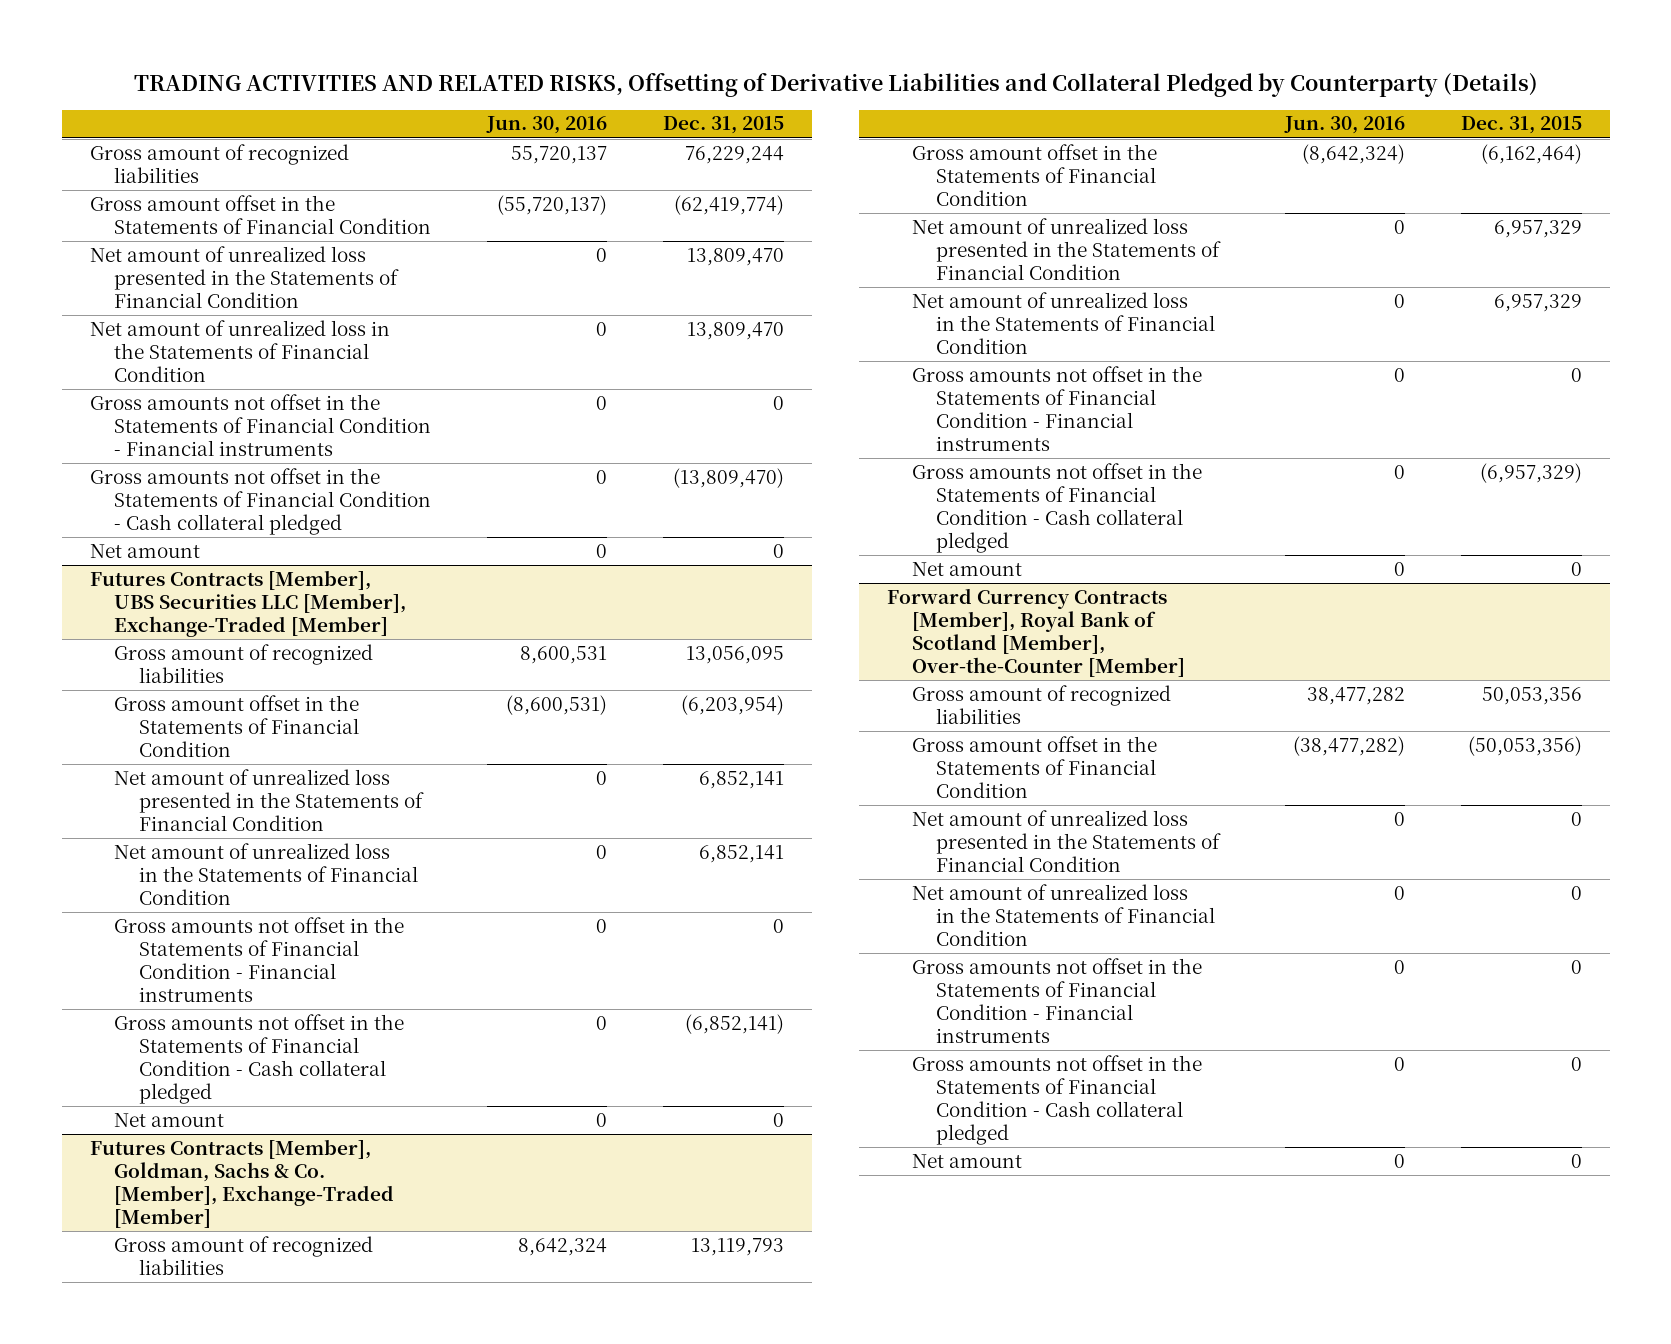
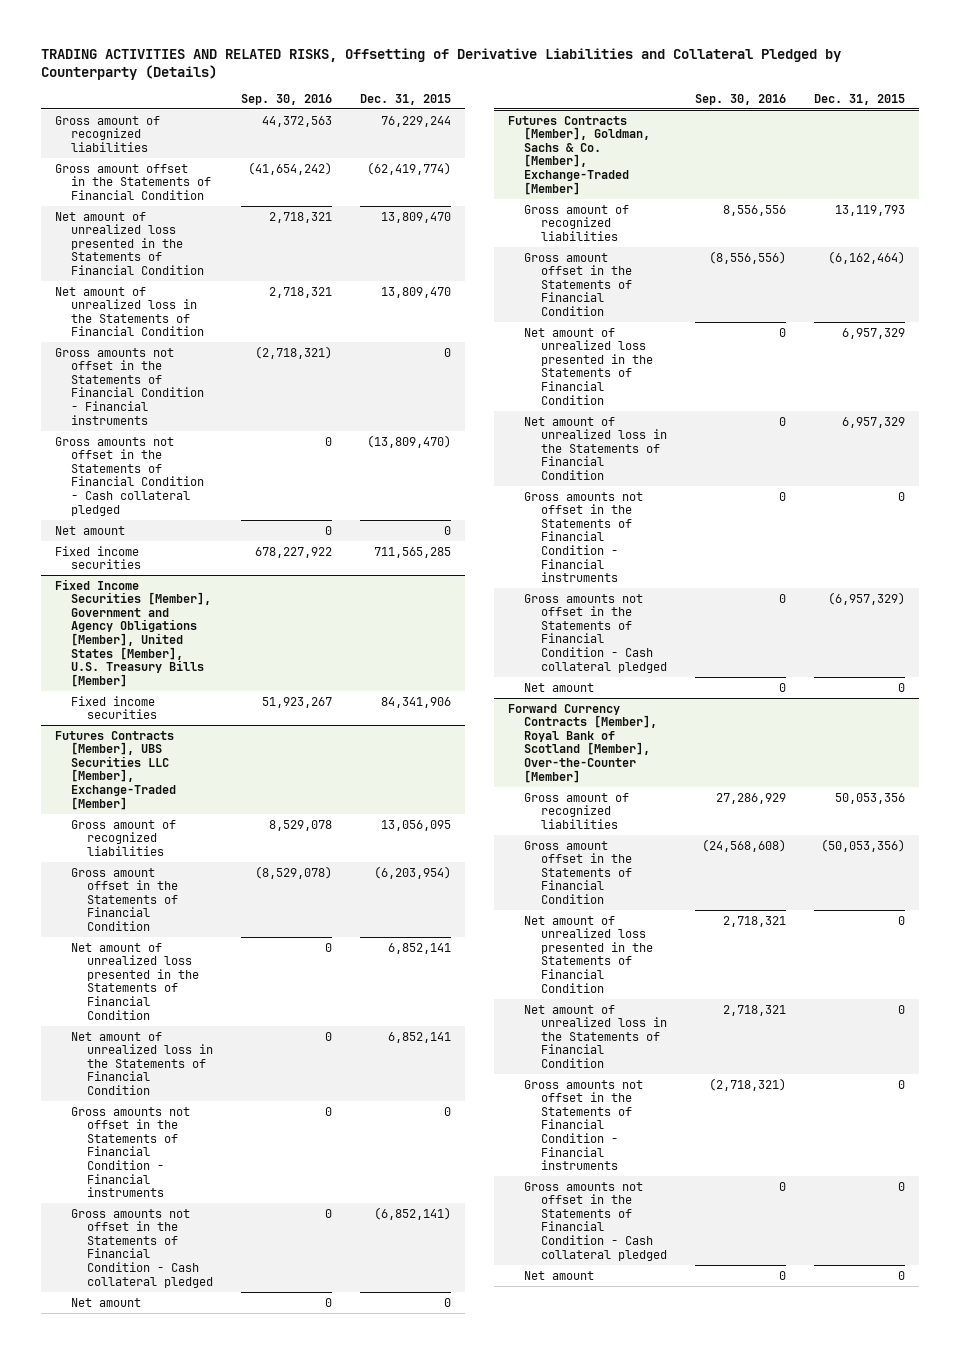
[486,116,608,135] Jun. 30, 2016 -> none
none -> [241,93,333,105] Sep. 30, 2016
none -> [54,545,141,570] Fixed income securities
none -> [54,578,211,687] Fixed Income Securities [Member], Government and Agency Obligations [Member], United States [Member], U.S. Treasury Bills [Member]
none -> [70,695,157,720] Fixed income securities

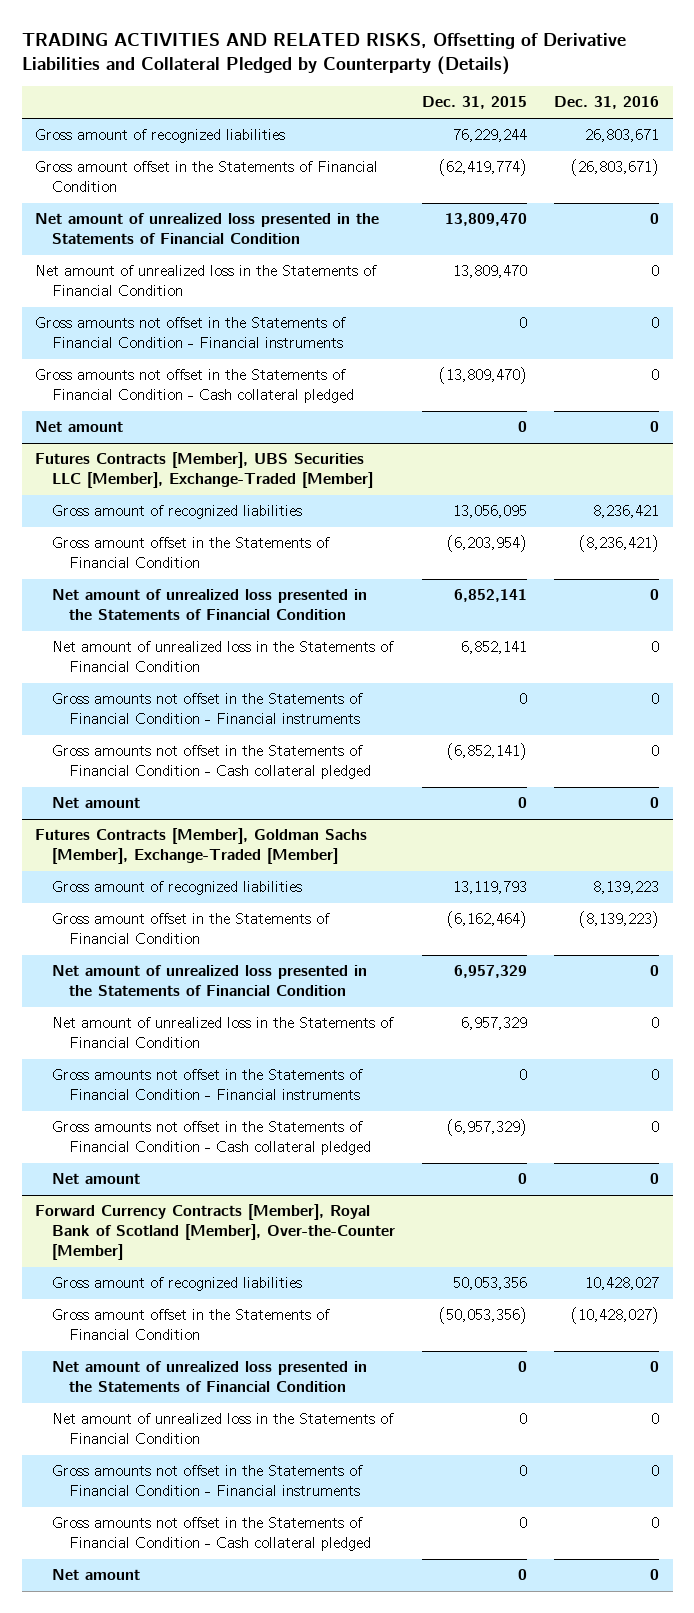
[241,93,333,105] Sep. 30, 2016 -> none
none -> [554,96,660,110] Dec. 31, 2016
[54,545,141,570] Fixed income securities -> none
[54,578,211,687] Fixed Income Securities [Member], Government and Agency Obligations [Member], United States [Member], U.S. Treasury Bills [Member] -> none
[70,695,157,720] Fixed income securities -> none
[508,115,651,195] Futures Contracts [Member], Goldman, Sachs & Co. [Member], Exchange-Traded [Member] -> [35,828,368,865] Futures Contracts [Member], Goldman Sachs [Member], Exchange-Traded [Member]

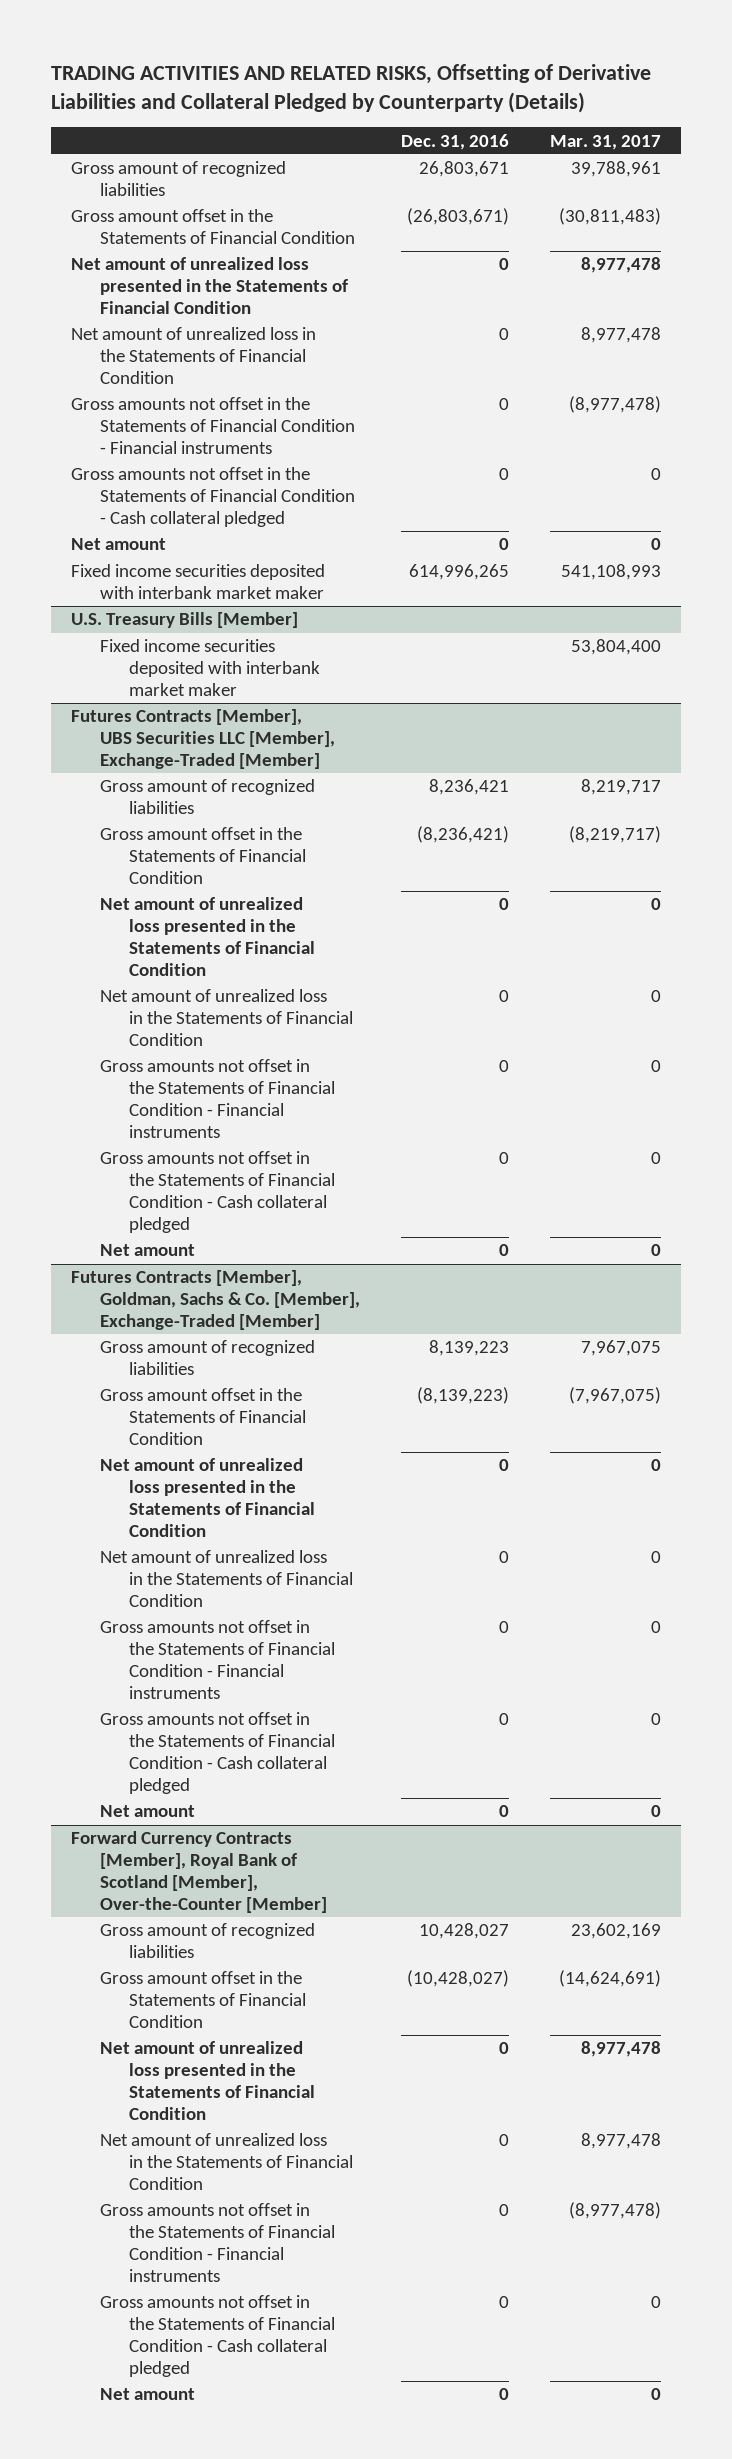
[422,96,528,110] Dec. 31, 2015 -> none
none -> [549,134,661,150] Mar. 31, 2017
none -> [71,564,326,600] Fixed income securities deposited with interbank market maker
none -> [71,612,299,629] U.S. Treasury Bills [Member]
none -> [100,639,320,696] Fixed income securities deposited with interbank market maker
[35,828,368,865] Futures Contracts [Member], Goldman Sachs [Member], Exchange-Traded [Member] -> [71,1270,361,1330] Futures Contracts [Member], Goldman, Sachs & Co. [Member], Exchange-Traded [Member]

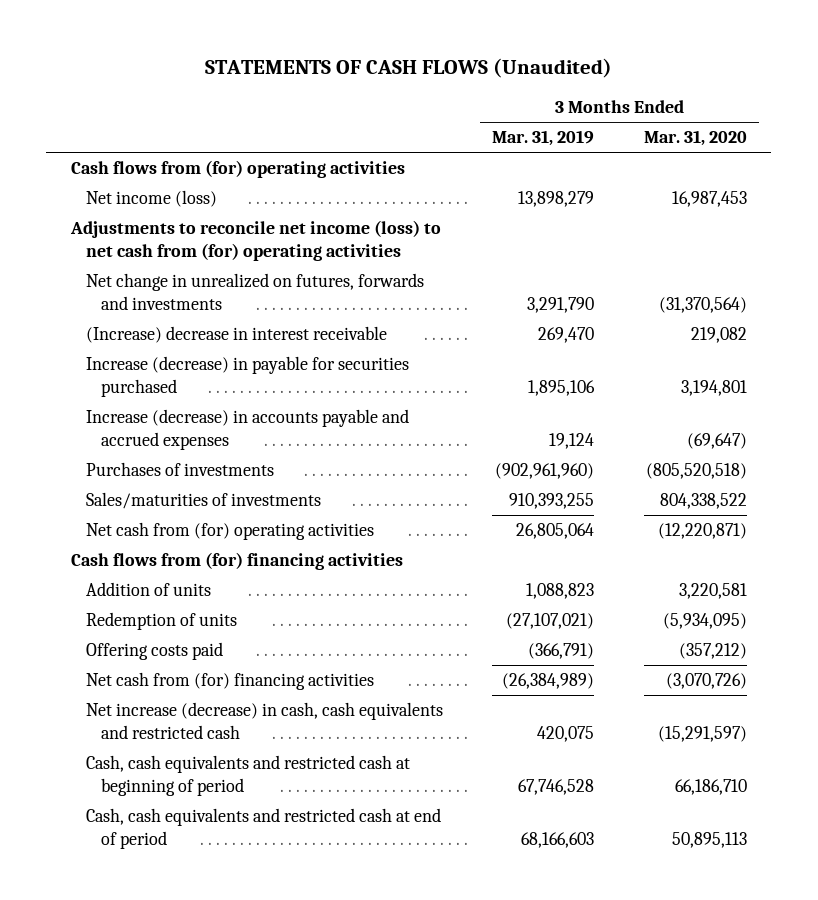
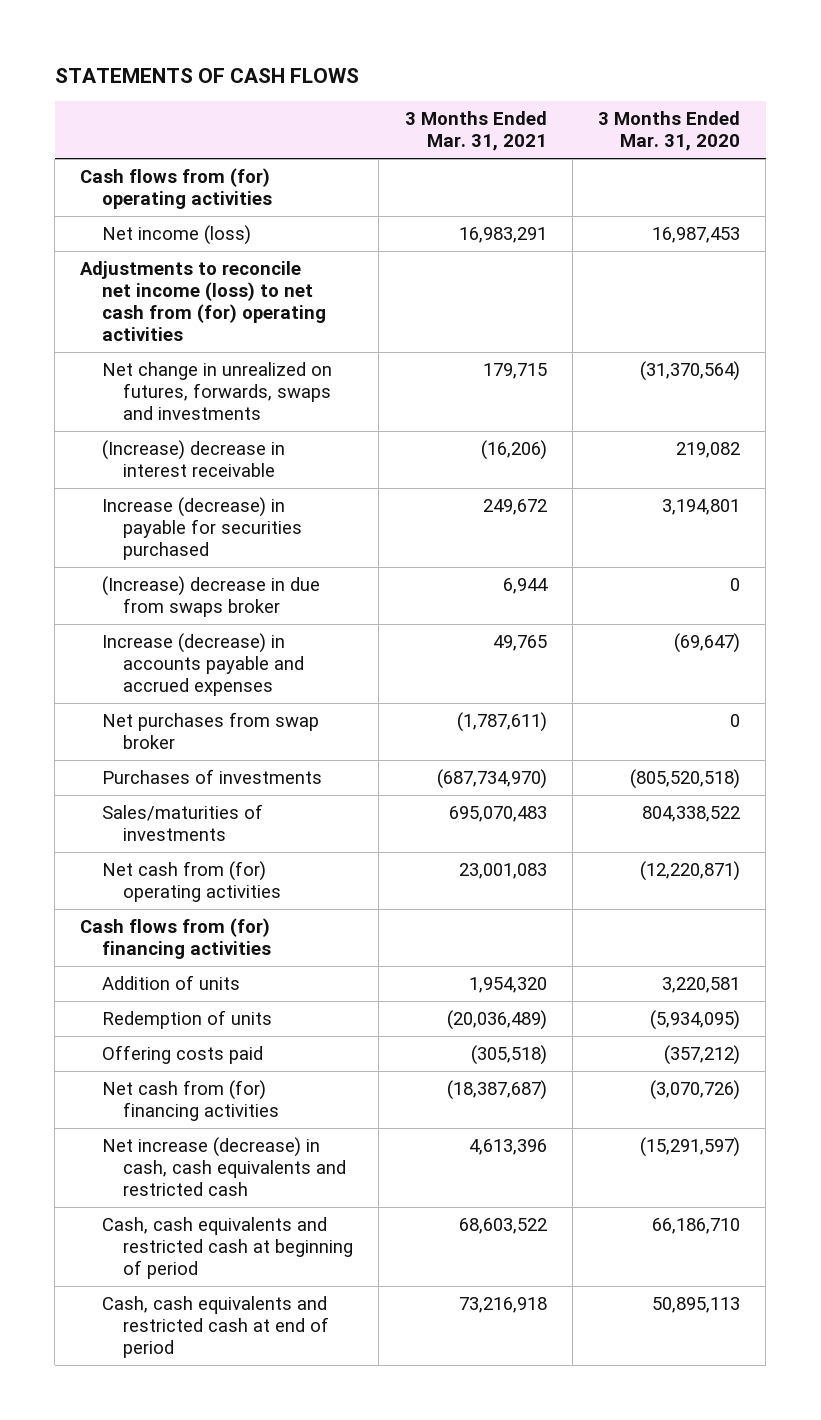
[204,58,612,79] STATEMENTS OF CASH FLOWS (Unaudited) -> [54,68,359,84] STATEMENTS OF CASH FLOWS
[492,130,595,147] Mar. 31, 2019 -> none
none -> [404,111,547,152] 3 Months Ended Mar. 31, 2021
[86,273,425,310] Net change in unrealized on futures, forwards and investments -> [101,361,332,420] Net change in unrealized on futures, forwards, swaps and investments
none -> [101,575,320,617] (Increase) decrease in due from swaps broker
none -> [101,711,319,749] Net purchases from swap broker

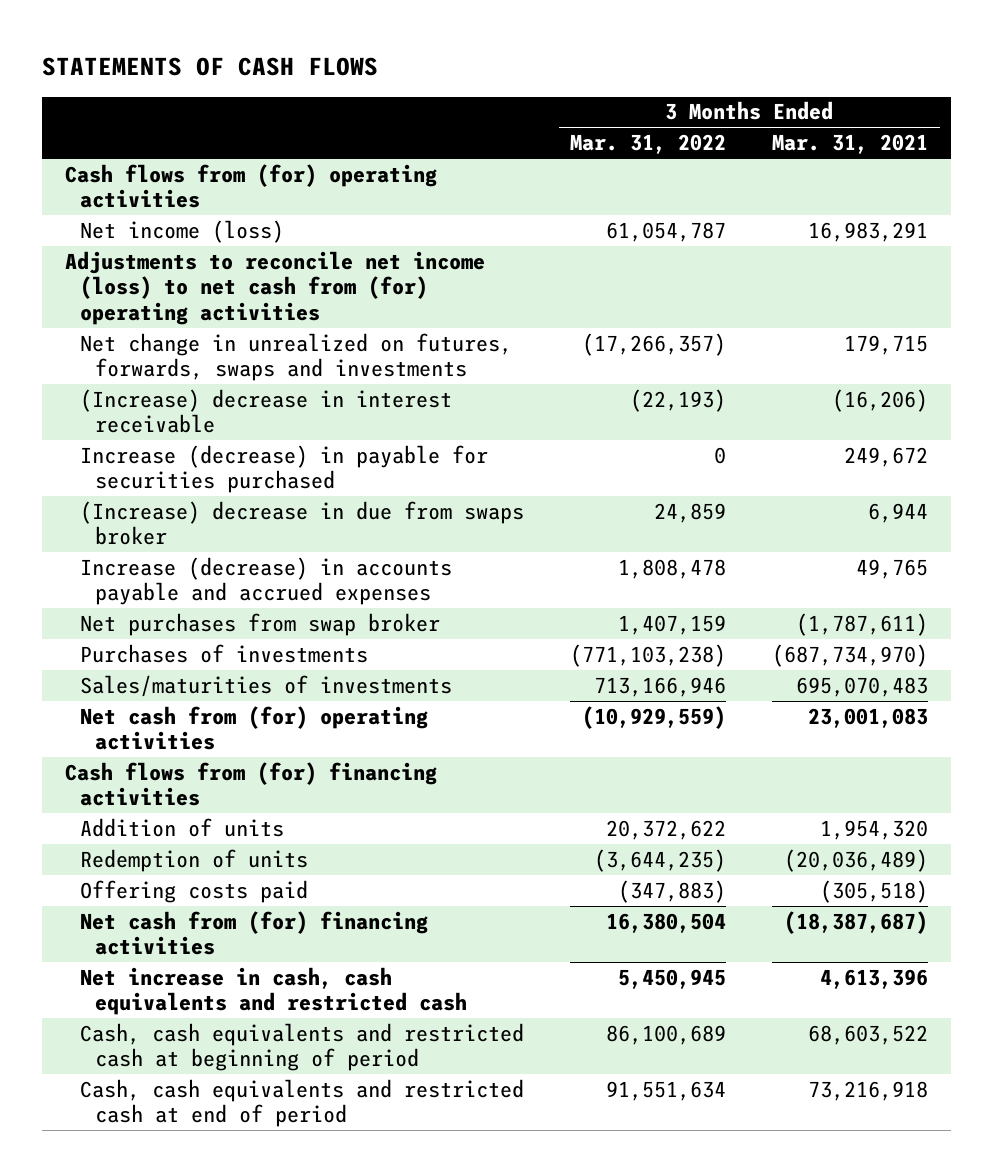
[598,111,741,152] 3 Months Ended Mar. 31, 2020 -> none
none -> [570,134,727,155] Mar. 31, 2022
[101,1136,346,1196] Net increase (decrease) in cash, cash equivalents and restricted cash -> [80,966,468,1016] Net increase in cash, cash equivalents and restricted cash

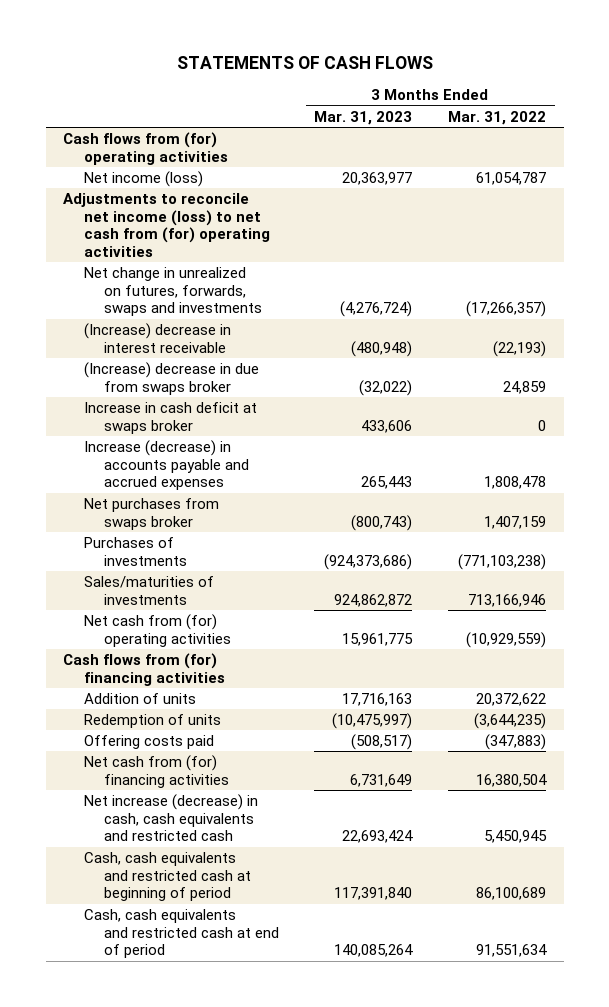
[772,134,929,155] Mar. 31, 2021 -> none
none -> [314,110,413,125] Mar. 31, 2023
[80,444,489,494] Increase (decrease) in payable for securities purchased -> none
none -> [83,402,257,434] Increase in cash deficit at swaps broker
[80,612,441,636] Net purchases from swap broker -> [83,498,219,530] Net purchases from swaps broker
[80,966,468,1016] Net increase in cash, cash equivalents and restricted cash -> [83,794,258,842] Net increase (decrease) in cash, cash equivalents and restricted cash

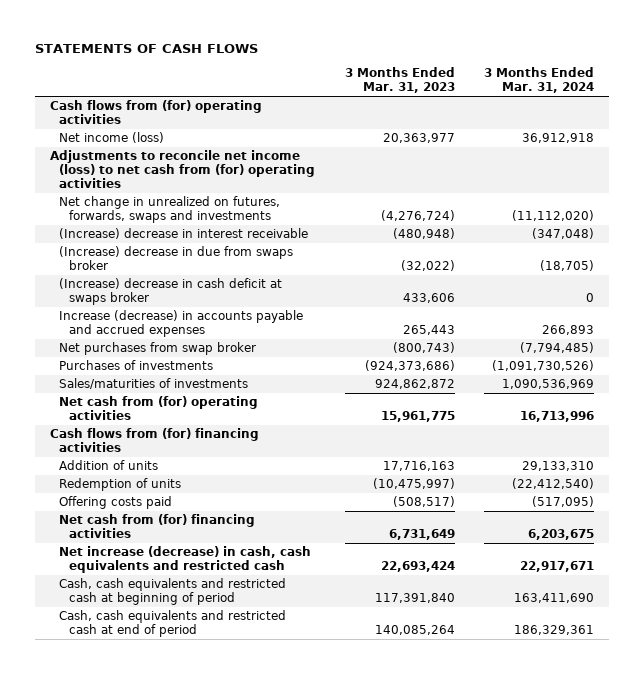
[447,110,546,125] Mar. 31, 2022 -> none
none -> [484,67,595,94] 3 Months Ended Mar. 31, 2024
[83,402,257,434] Increase in cash deficit at swaps broker -> [59,278,283,306] (Increase) decrease in cash deficit at swaps broker
[83,498,219,530] Net purchases from swaps broker -> [59,342,257,356] Net purchases from swap broker

